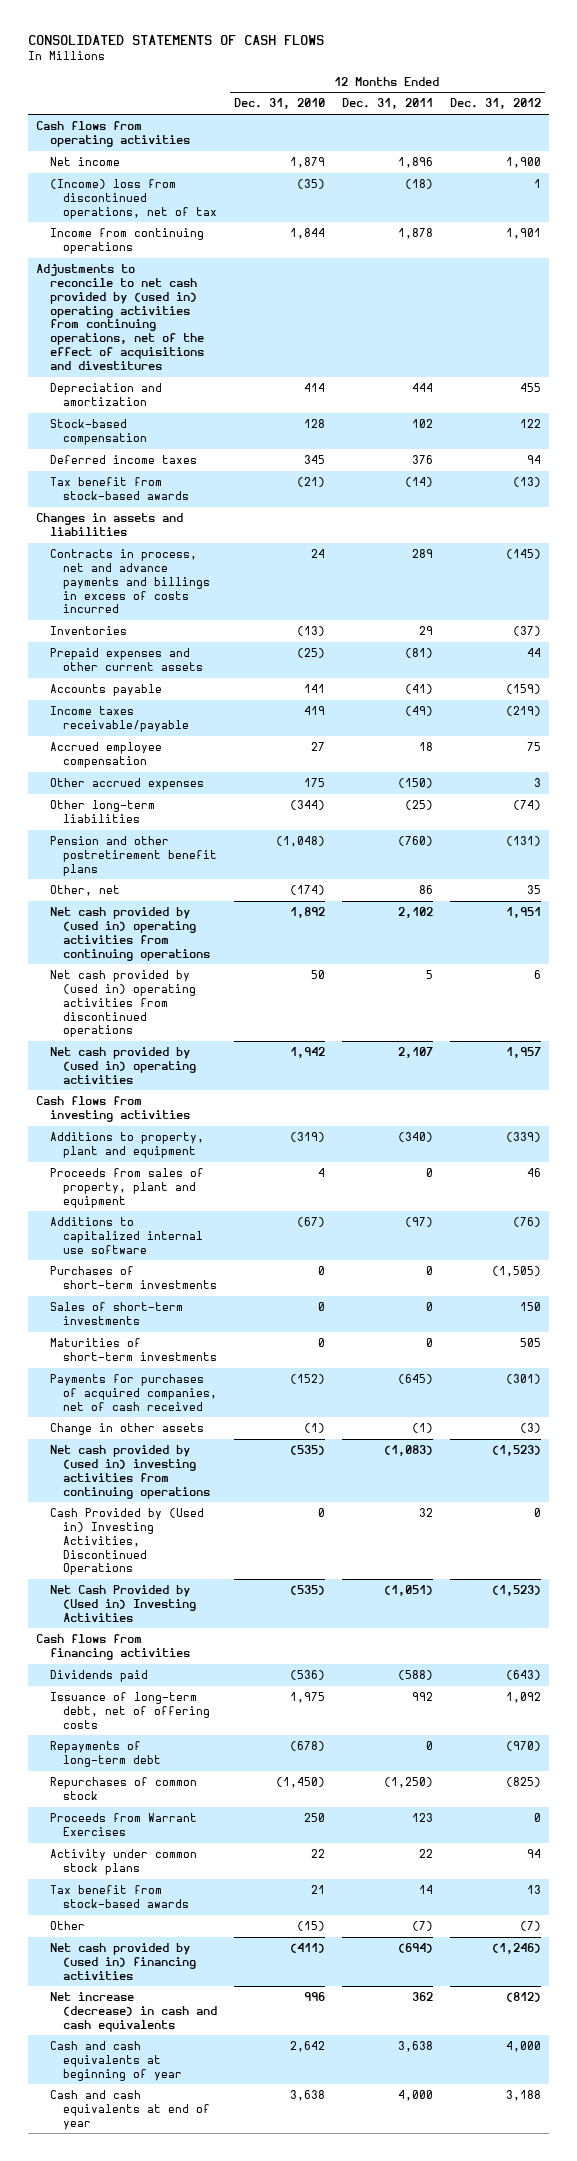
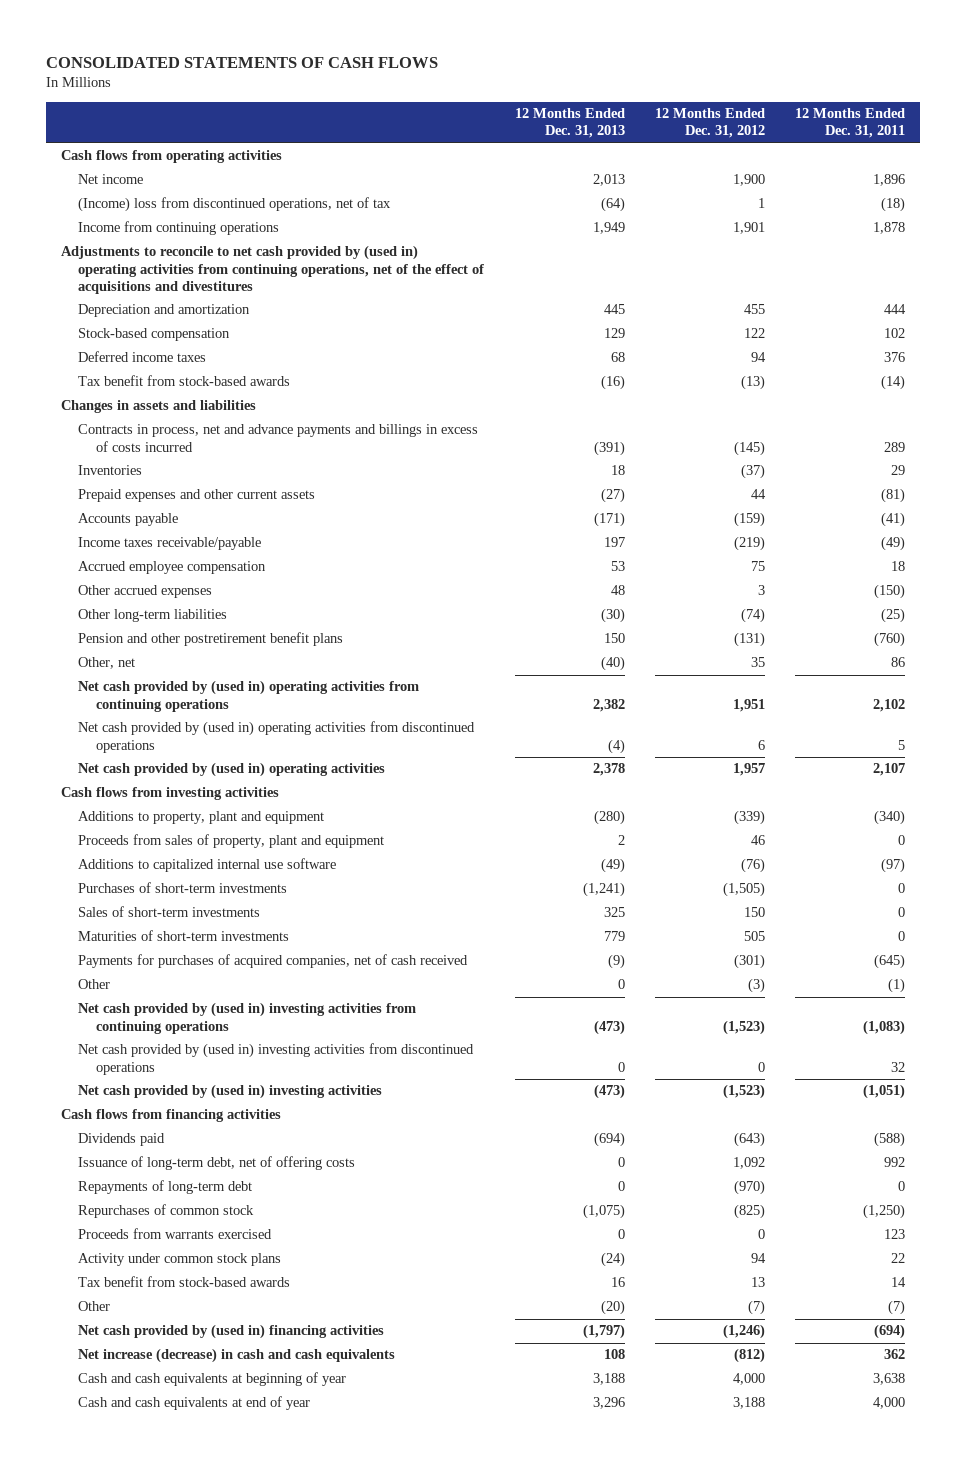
[233,98,325,110] Dec. 31, 2010 -> none
none -> [514,108,625,139] 12 Months Ended Dec. 31, 2013
[49,1423,204,1436] Change in other assets -> [78,979,111,990] Other
[49,1508,204,1576] Cash Provided by (Used in) Investing Activities, Discontinued Operations -> [78,1043,475,1075] Net cash provided by (used in) investing activities from discontinued operations
[49,1585,197,1622] Net Cash Provided by (Used in) Investing Activities -> [78,1084,383,1100] Net cash provided by (used in) investing activities
[49,1813,197,1836] Proceeds from Warrant Exercises -> [78,1228,273,1240] Proceeds from warrants exercised

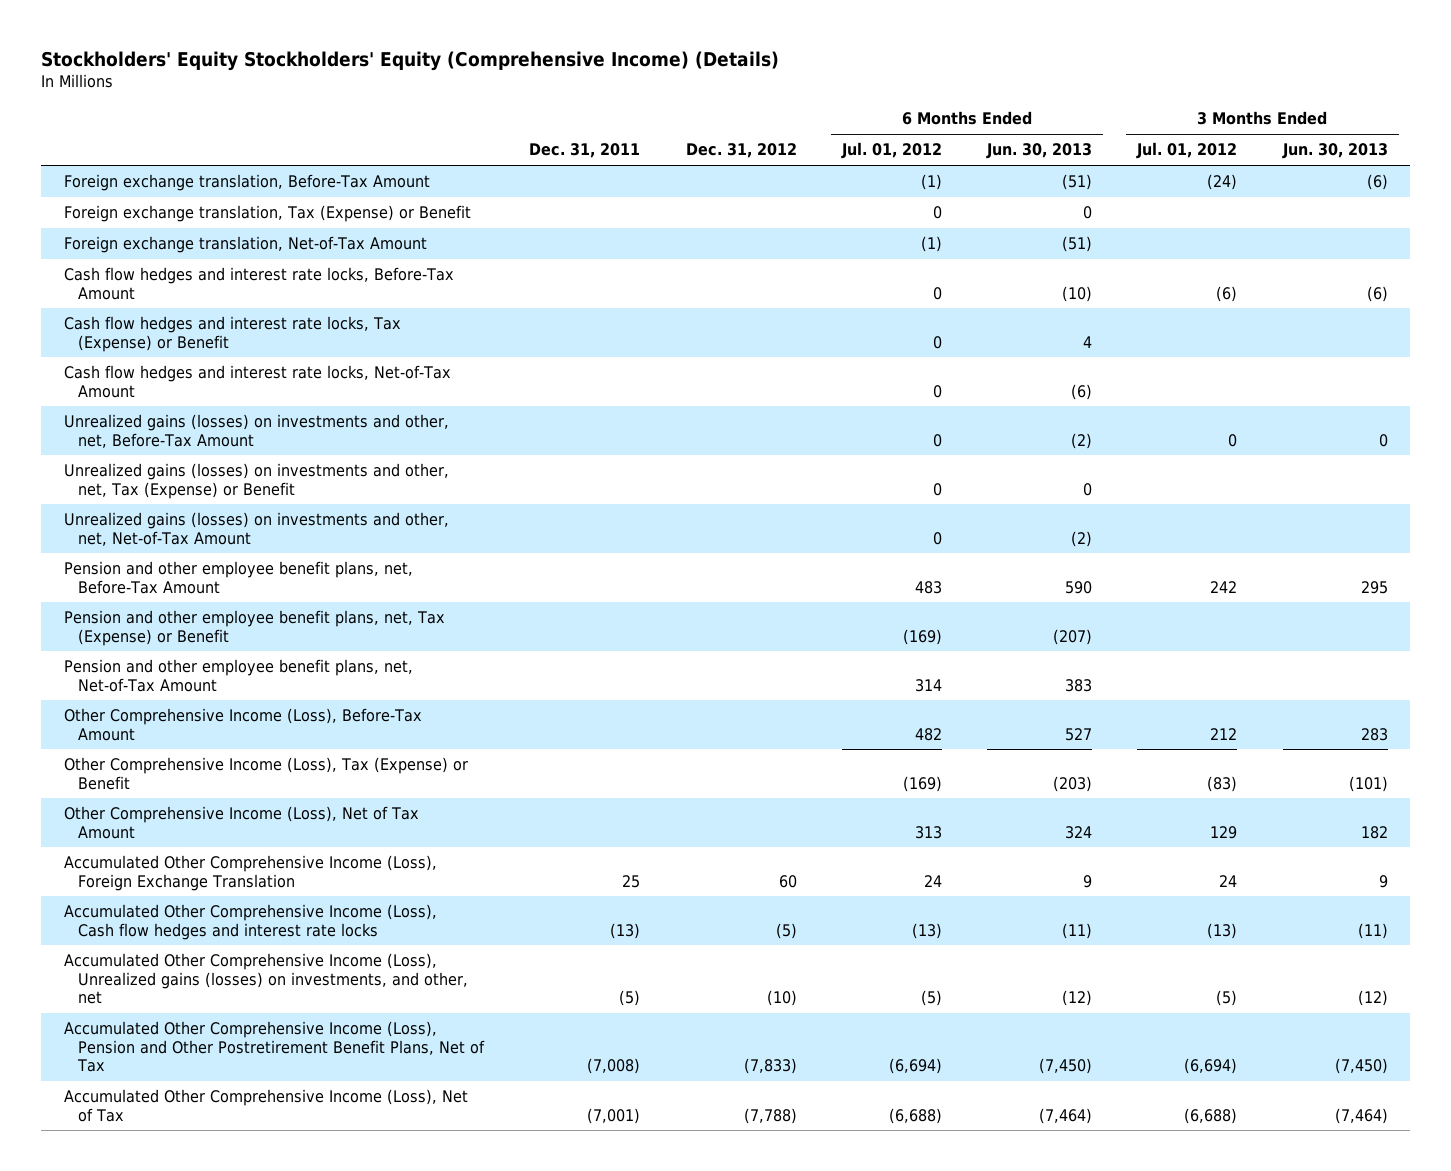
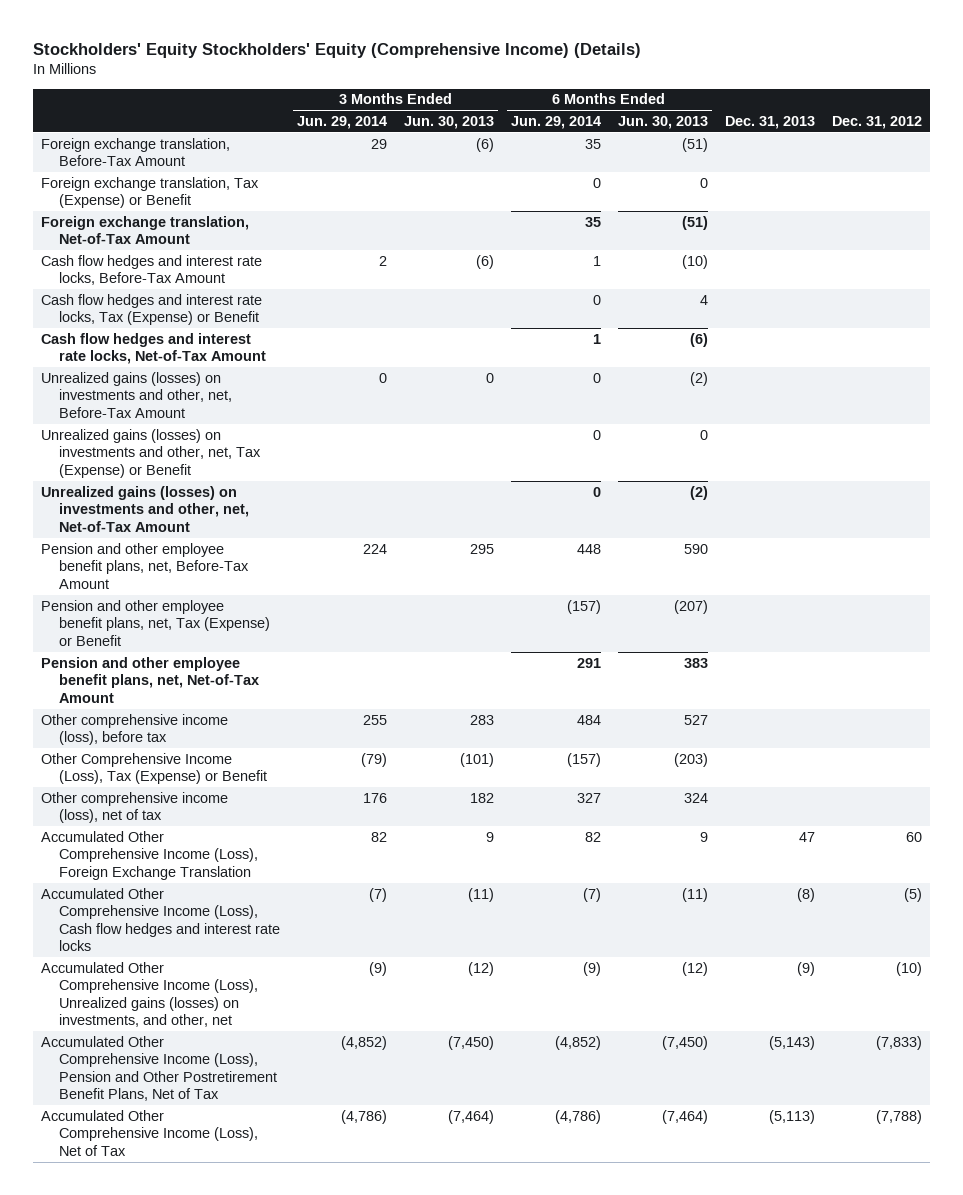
[529,143,641,159] Dec. 31, 2011 -> none
[840,142,942,160] Jul. 01, 2012 -> none
[1136,142,1238,160] Jul. 01, 2012 -> none
none -> [297,115,388,129] Jun. 29, 2014
none -> [511,115,602,129] Jun. 29, 2014
none -> [724,115,815,129] Dec. 31, 2013
[63,708,422,741] Other Comprehensive Income (Loss), Before-Tax Amount -> [41,713,229,746] Other comprehensive income (loss), before tax
[63,806,419,839] Other Comprehensive Income (Loss), Net of Tax Amount -> [41,791,229,824] Other comprehensive income (loss), net of tax

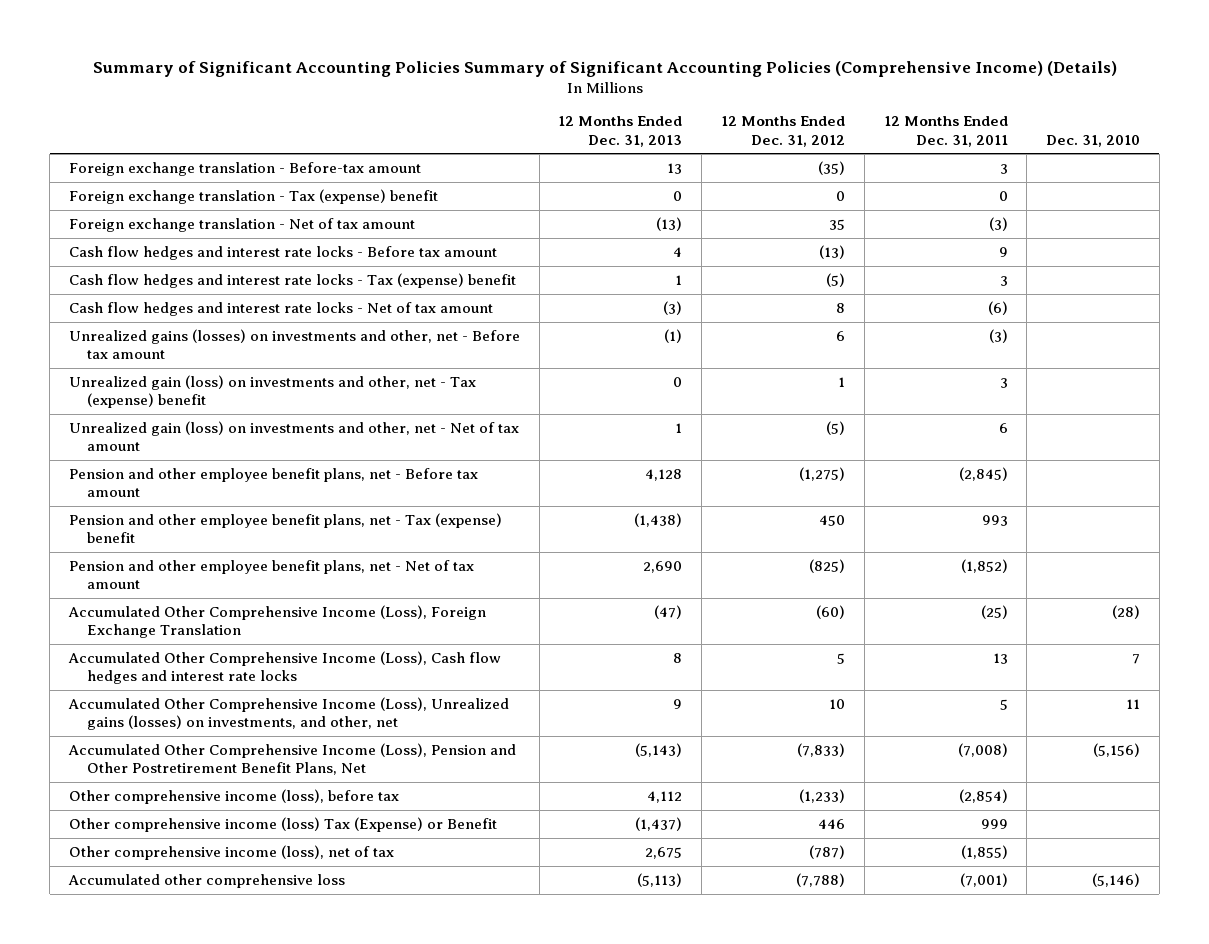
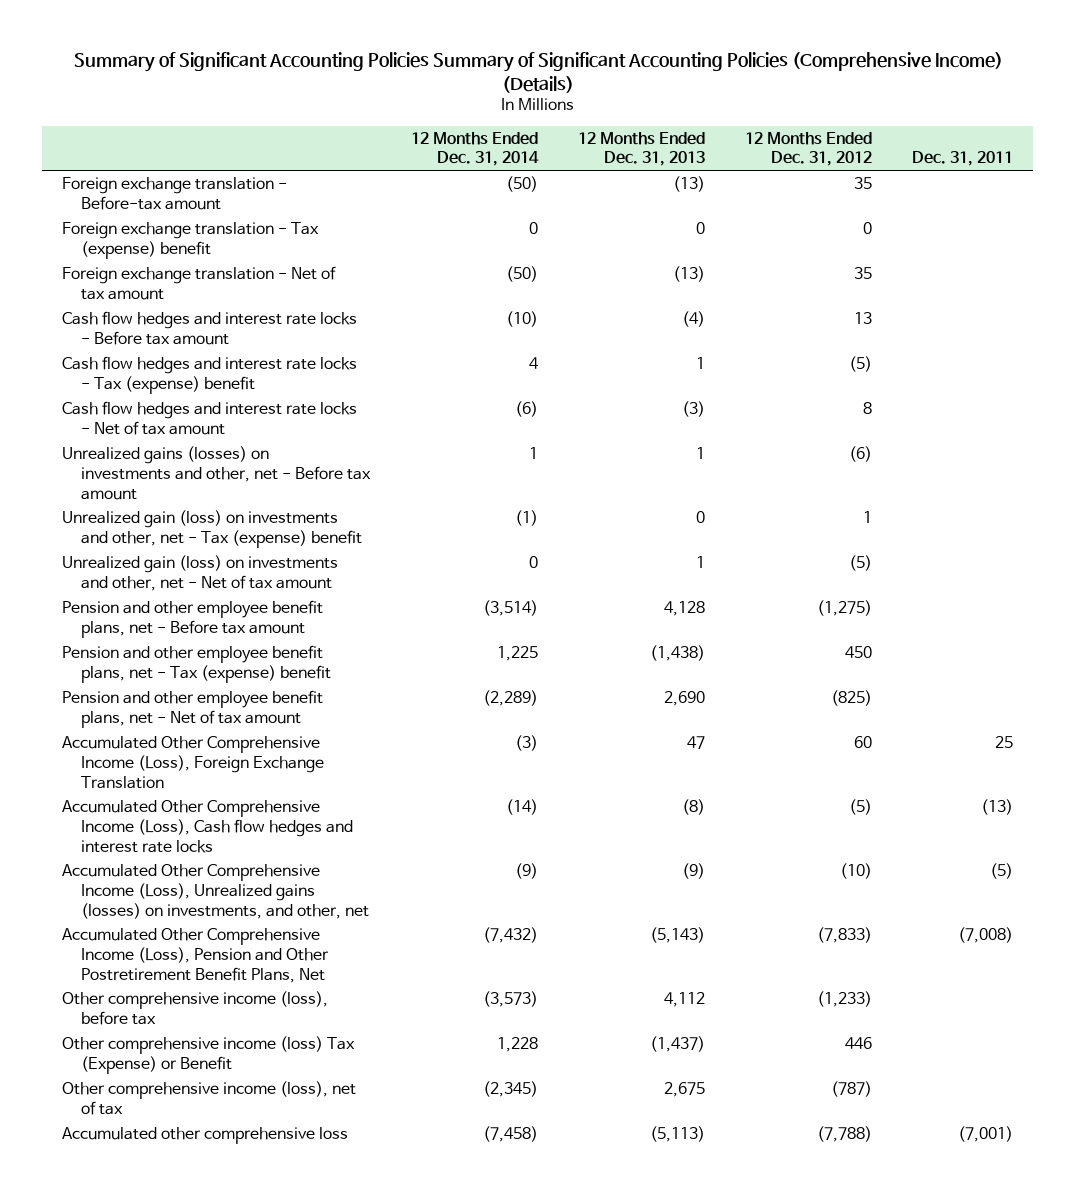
[883,116,1008,147] 12 Months Ended Dec. 31, 2011 -> none
[1046,134,1141,147] Dec. 31, 2010 -> none
none -> [410,131,539,167] 12 Months Ended Dec. 31, 2014
none -> [912,151,1014,167] Dec. 31, 2011
[667,162,683,174] 13 -> [672,175,705,192] (13)
[818,160,846,175] (35) -> [854,176,873,189] 35
[673,246,683,257] 4 -> [681,310,705,327] (4)
[819,244,846,259] (13) -> [854,311,873,324] 13
[664,328,683,343] (1) -> [695,446,705,459] 1
[836,330,846,341] 6 -> [849,445,873,462] (6)
[654,604,683,619] (47) -> [686,735,705,749] 47
[816,604,846,619] (60) -> [854,735,873,748] 60
[673,652,683,663] 8 -> [681,798,705,815] (8)
[837,652,846,664] 5 -> [849,798,873,815] (5)
[673,698,683,709] 9 -> [681,862,705,879] (9)
[829,698,846,709] 10 -> [840,862,873,879] (10)

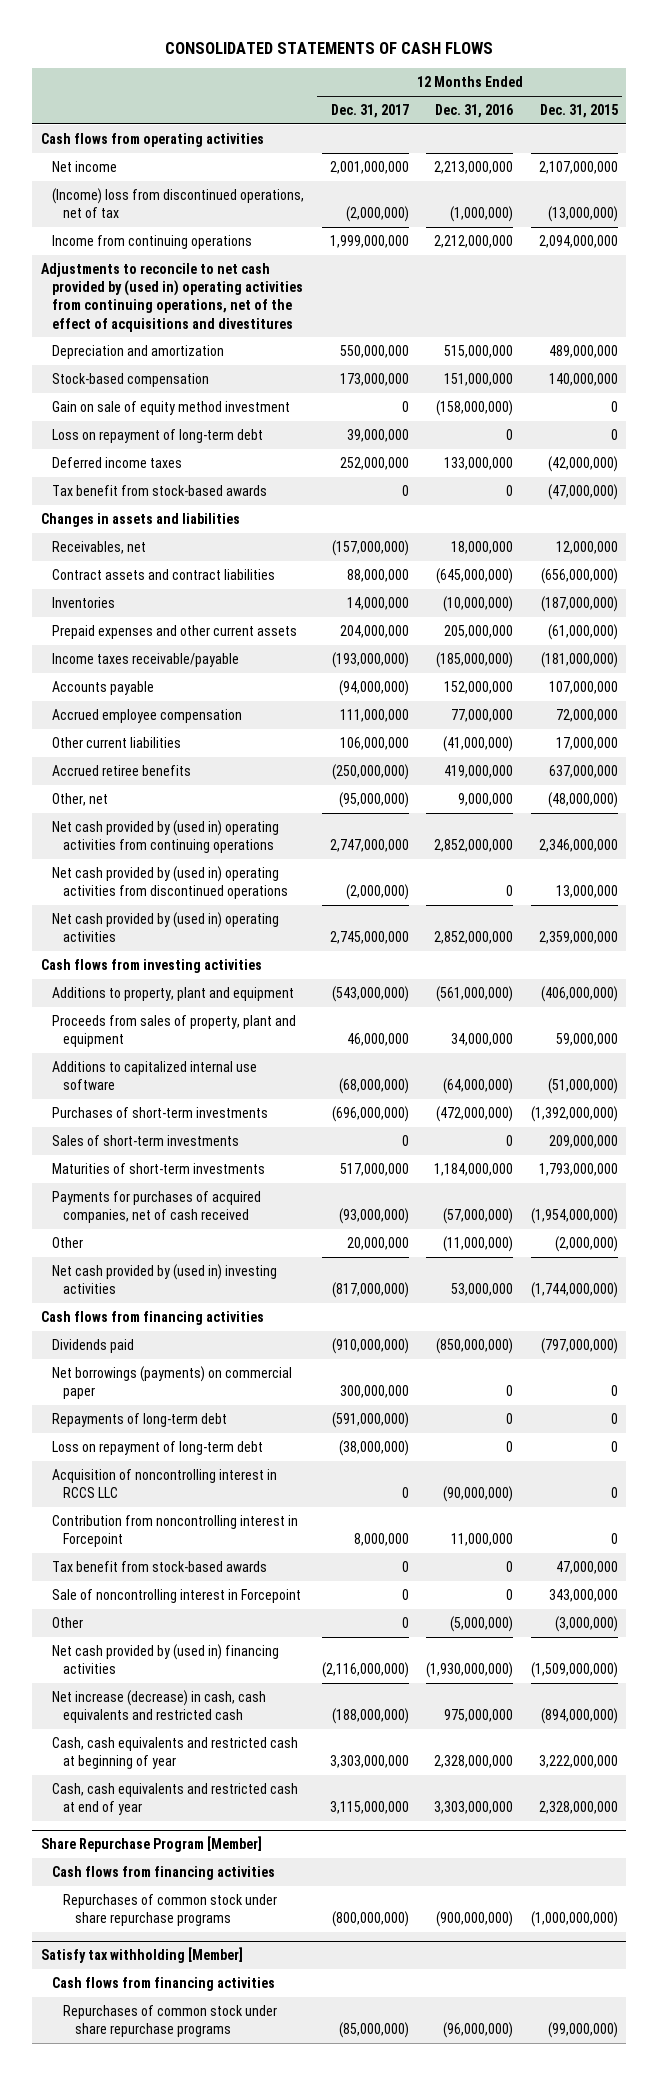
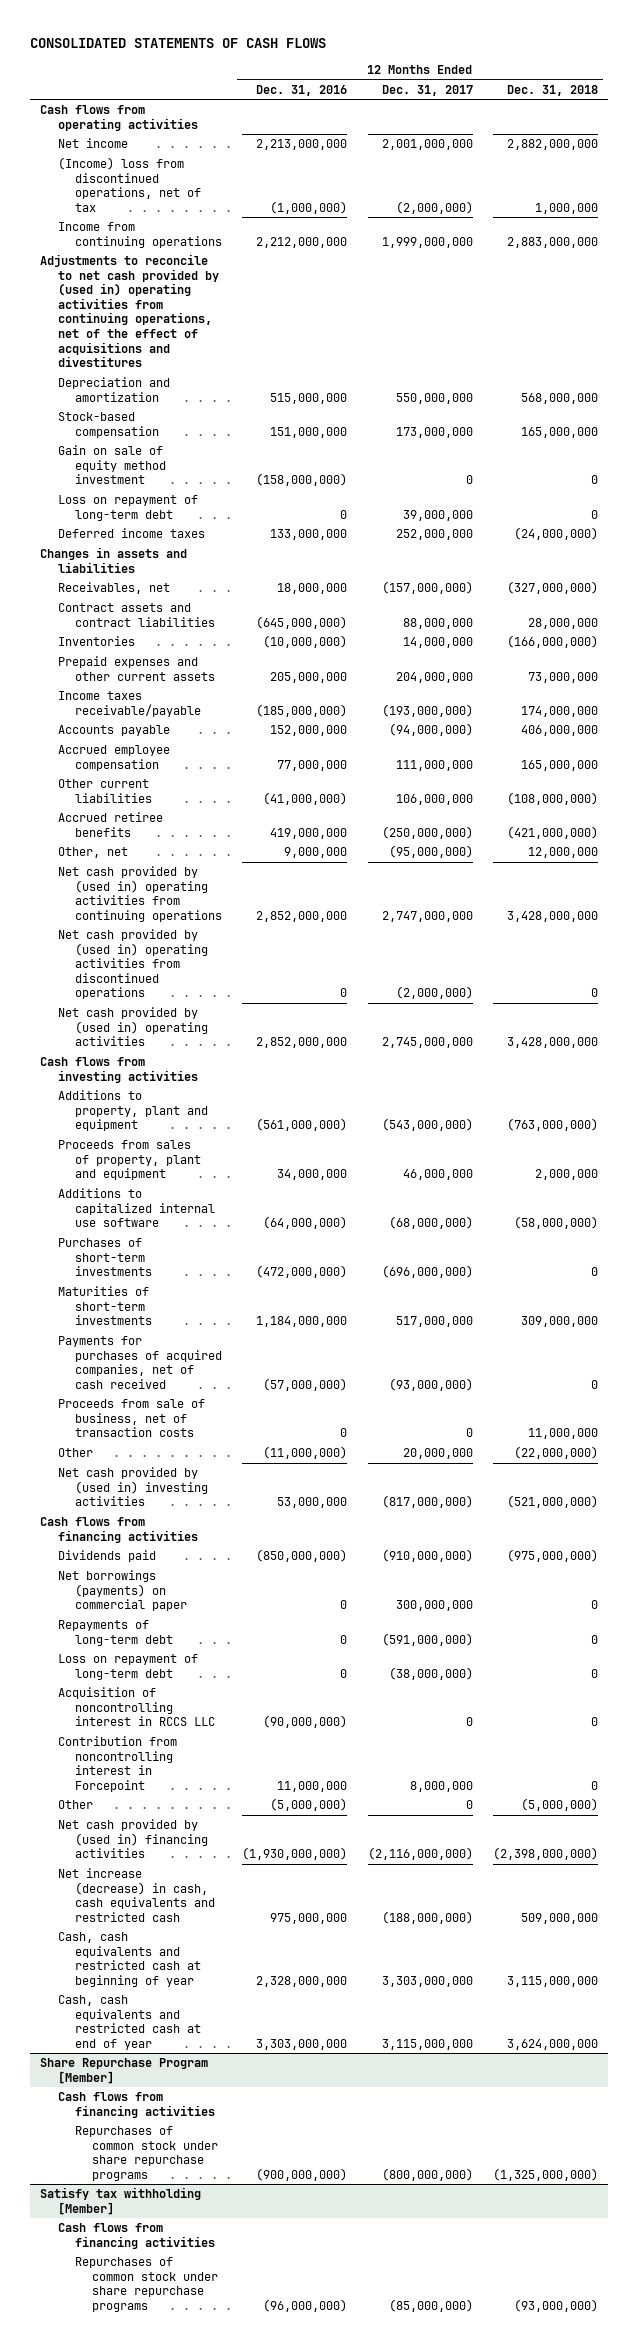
[539,103,618,118] Dec. 31, 2015 -> none
none -> [507,84,599,96] Dec. 31, 2018
[52,484,268,496] Tax benefit from stock-based awards -> none
[52,1134,240,1146] Sales of short-term investments -> none
none -> [57,1399,205,1438] Proceeds from sale of business, net of transaction costs
[52,1560,268,1572] Tax benefit from stock-based awards -> none
[52,1588,302,1603] Sale of noncontrolling interest in Forcepoint -> none

